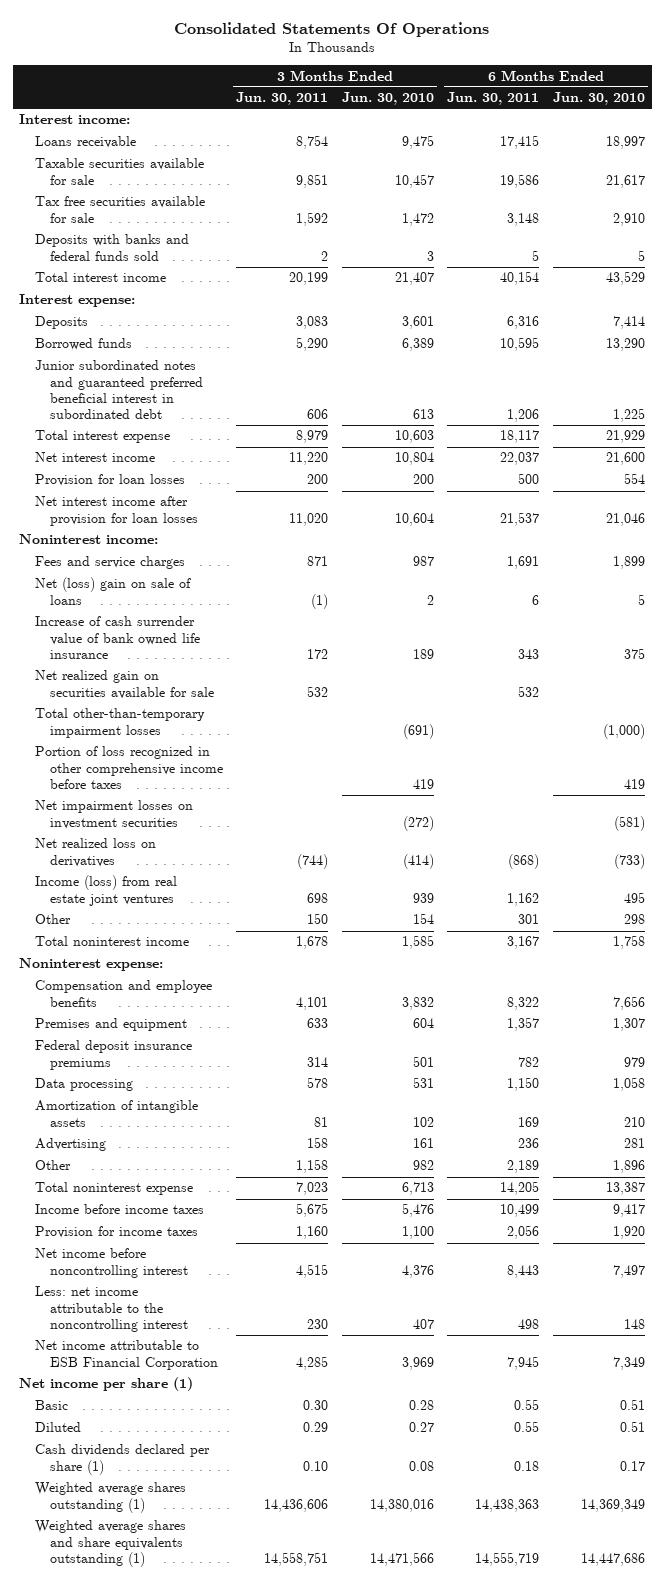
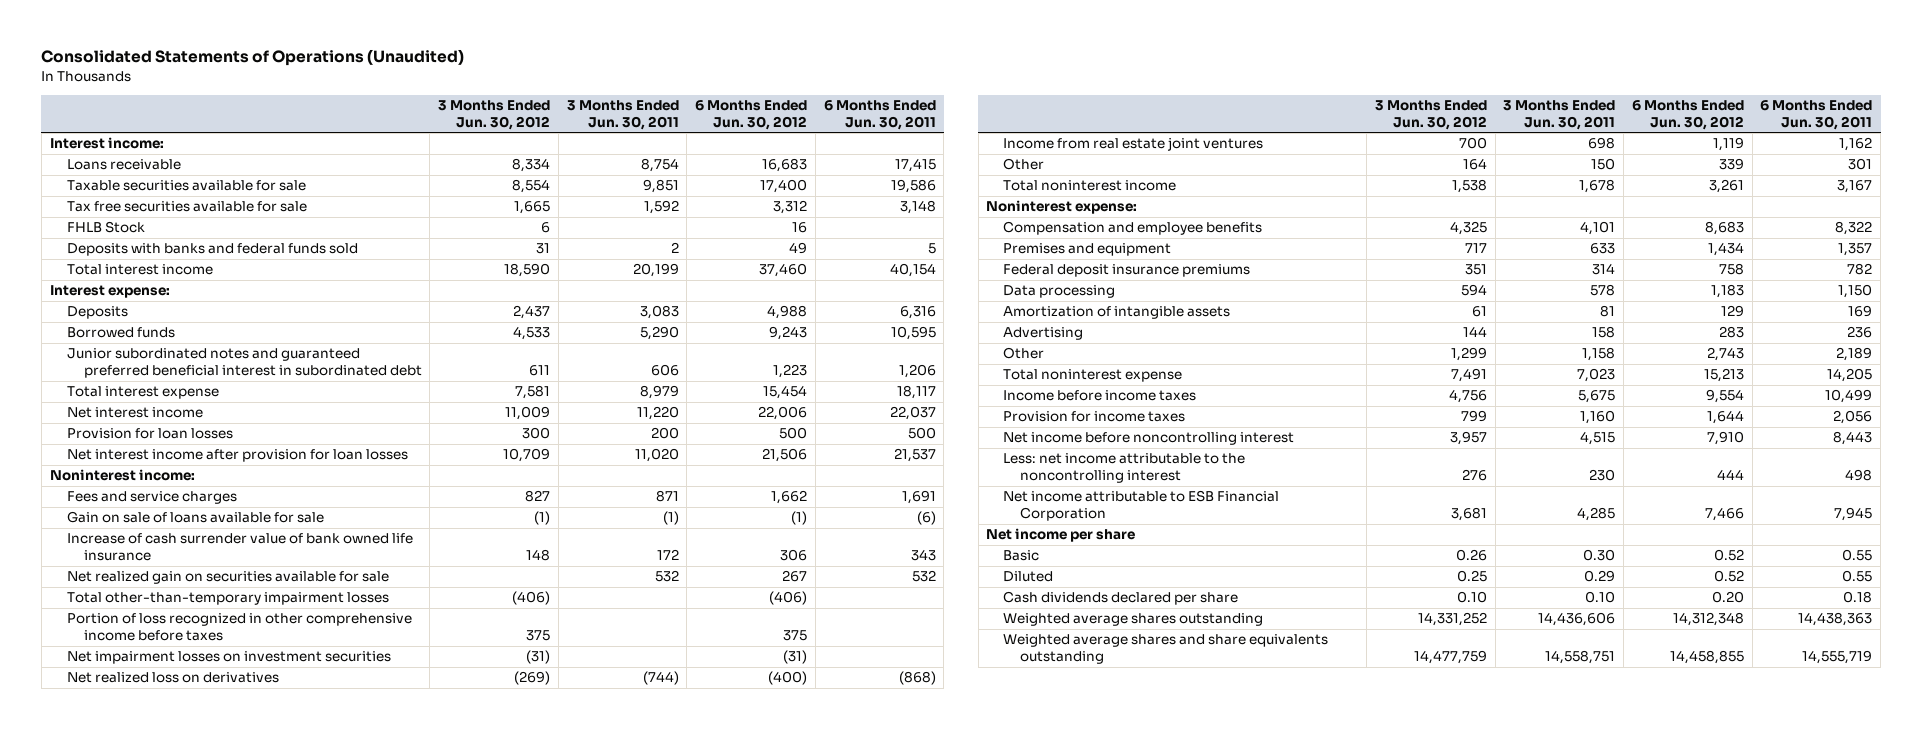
[174,21,490,37] Consolidated Statements Of Operations -> [41,49,465,67] Consolidated Statements of Operations (Unaudited)
[341,92,434,106] Jun. 30, 2010 -> none
[552,92,645,106] Jun. 30, 2010 -> none
none -> [438,100,551,130] 3 Months Ended Jun. 30, 2012
none -> [695,100,808,130] 6 Months Ended Jun. 30, 2012
none -> [66,221,145,234] FHLB Stock
[34,577,191,605] Net (loss) gain on sale of loans -> [66,511,324,524] Gain on sale of loans available for sale
[532,594,540,605] 6 -> [916,511,936,526] (6)
[34,875,177,906] Income (loss) from real estate joint ventures -> [1003,137,1264,152] Income from real estate joint ventures
[19,1377,194,1392] Net income per share (1) -> [986,528,1136,543] Net income per share
[34,1444,210,1475] Cash dividends declared per share (1) -> [1003,591,1239,606] Cash dividends declared per share
[34,1482,186,1513] Weighted average shares outstanding (1) -> [1003,613,1264,627] Weighted average shares outstanding
[34,1520,186,1567] Weighted average shares and share equivalents outstanding (1) -> [1003,634,1329,665] Weighted average shares and share equivalents outstanding

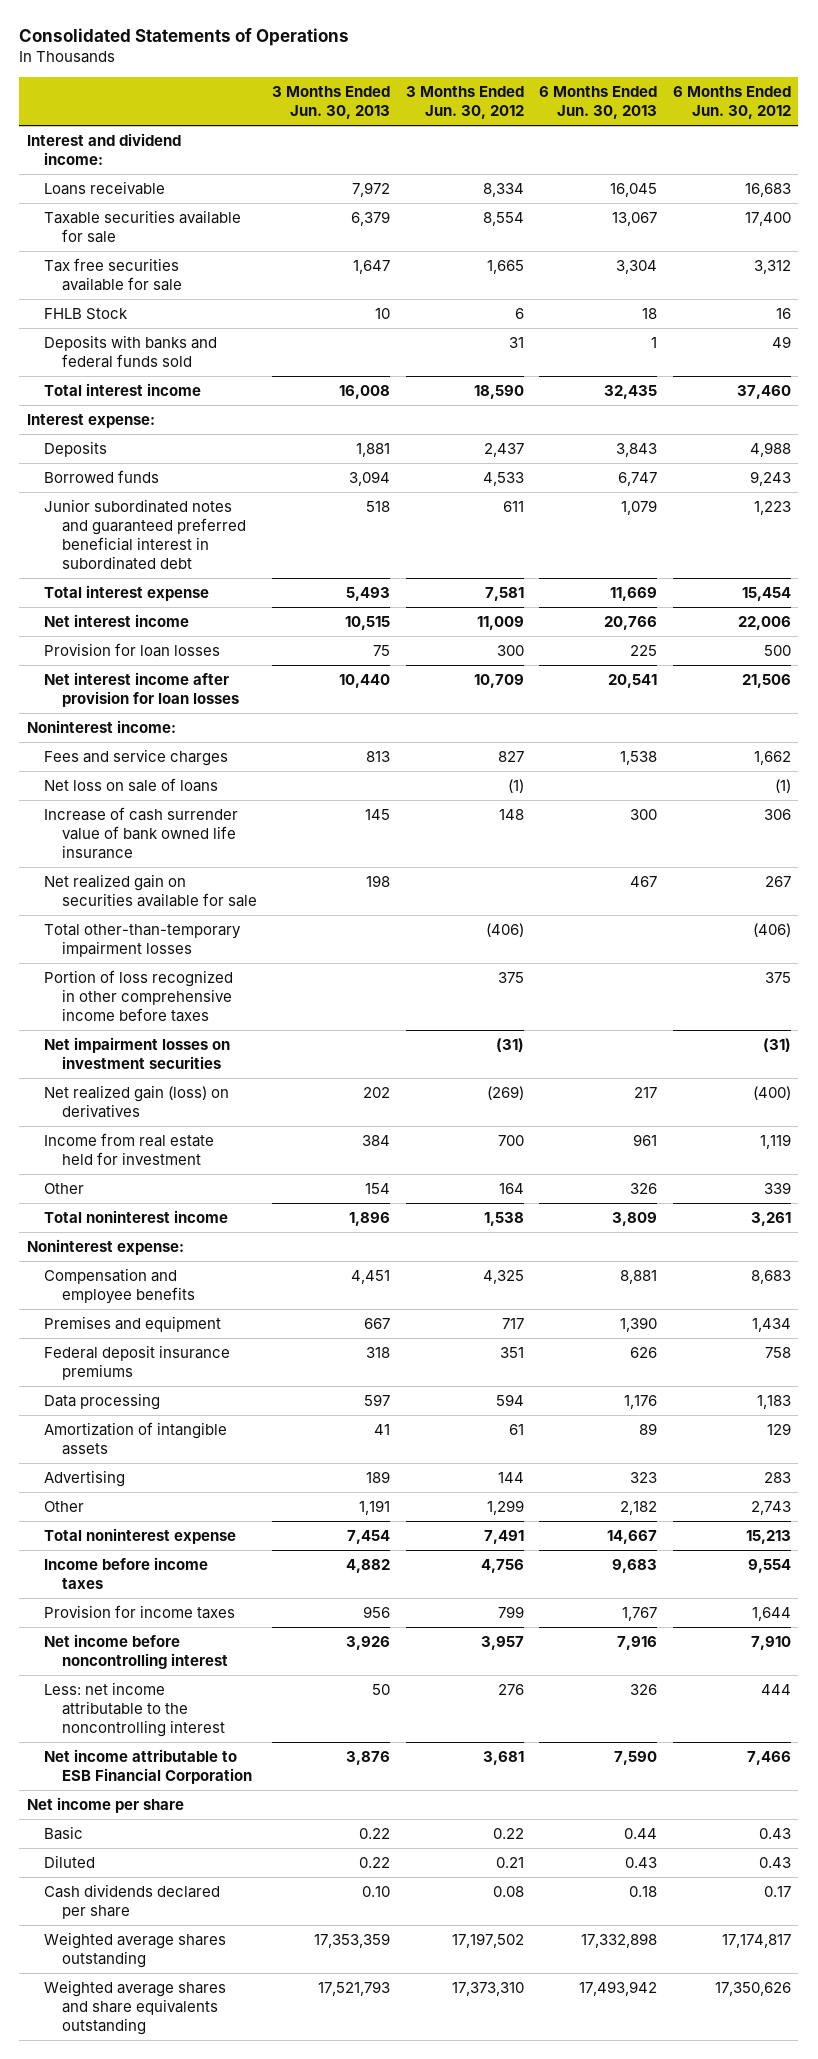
[41,49,465,67] Consolidated Statements of Operations (Unaudited) -> [19,28,350,47] Consolidated Statements of Operations
[566,100,679,130] 3 Months Ended Jun. 30, 2011 -> none
[823,100,936,130] 6 Months Ended Jun. 30, 2011 -> none
none -> [272,86,391,120] 3 Months Ended Jun. 30, 2013
none -> [539,86,658,120] 6 Months Ended Jun. 30, 2013
[49,137,164,150] Interest income: -> [27,132,182,165] Interest and dividend income:
[66,511,324,524] Gain on sale of loans available for sale -> [44,777,219,792] Net loss on sale of loans
[66,672,279,684] Net realized loss on derivatives -> [44,1084,230,1118] Net realized gain (loss) on derivatives
[1003,137,1264,152] Income from real estate joint ventures -> [44,1132,215,1165] Income from real estate held for investment
[1455,549,1487,562] 0.26 -> [492,1827,524,1839] 0.22
[1713,549,1744,562] 0.52 -> [758,1827,791,1839] 0.43
[1456,570,1487,583] 0.25 -> [495,1856,524,1868] 0.21
[1713,570,1744,583] 0.52 -> [758,1856,791,1868] 0.43
[1456,591,1487,604] 0.10 -> [492,1885,524,1897] 0.08
[1711,591,1744,604] 0.20 -> [763,1885,791,1897] 0.17
[1417,612,1487,627] 14,331,252 -> [451,1932,524,1948] 17,197,502
[1672,612,1744,627] 14,312,348 -> [721,1933,791,1948] 17,174,817
[1413,650,1487,665] 14,477,759 -> [451,1981,524,1996] 17,373,310
[1669,650,1744,665] 14,458,855 -> [714,1981,791,1996] 17,350,626

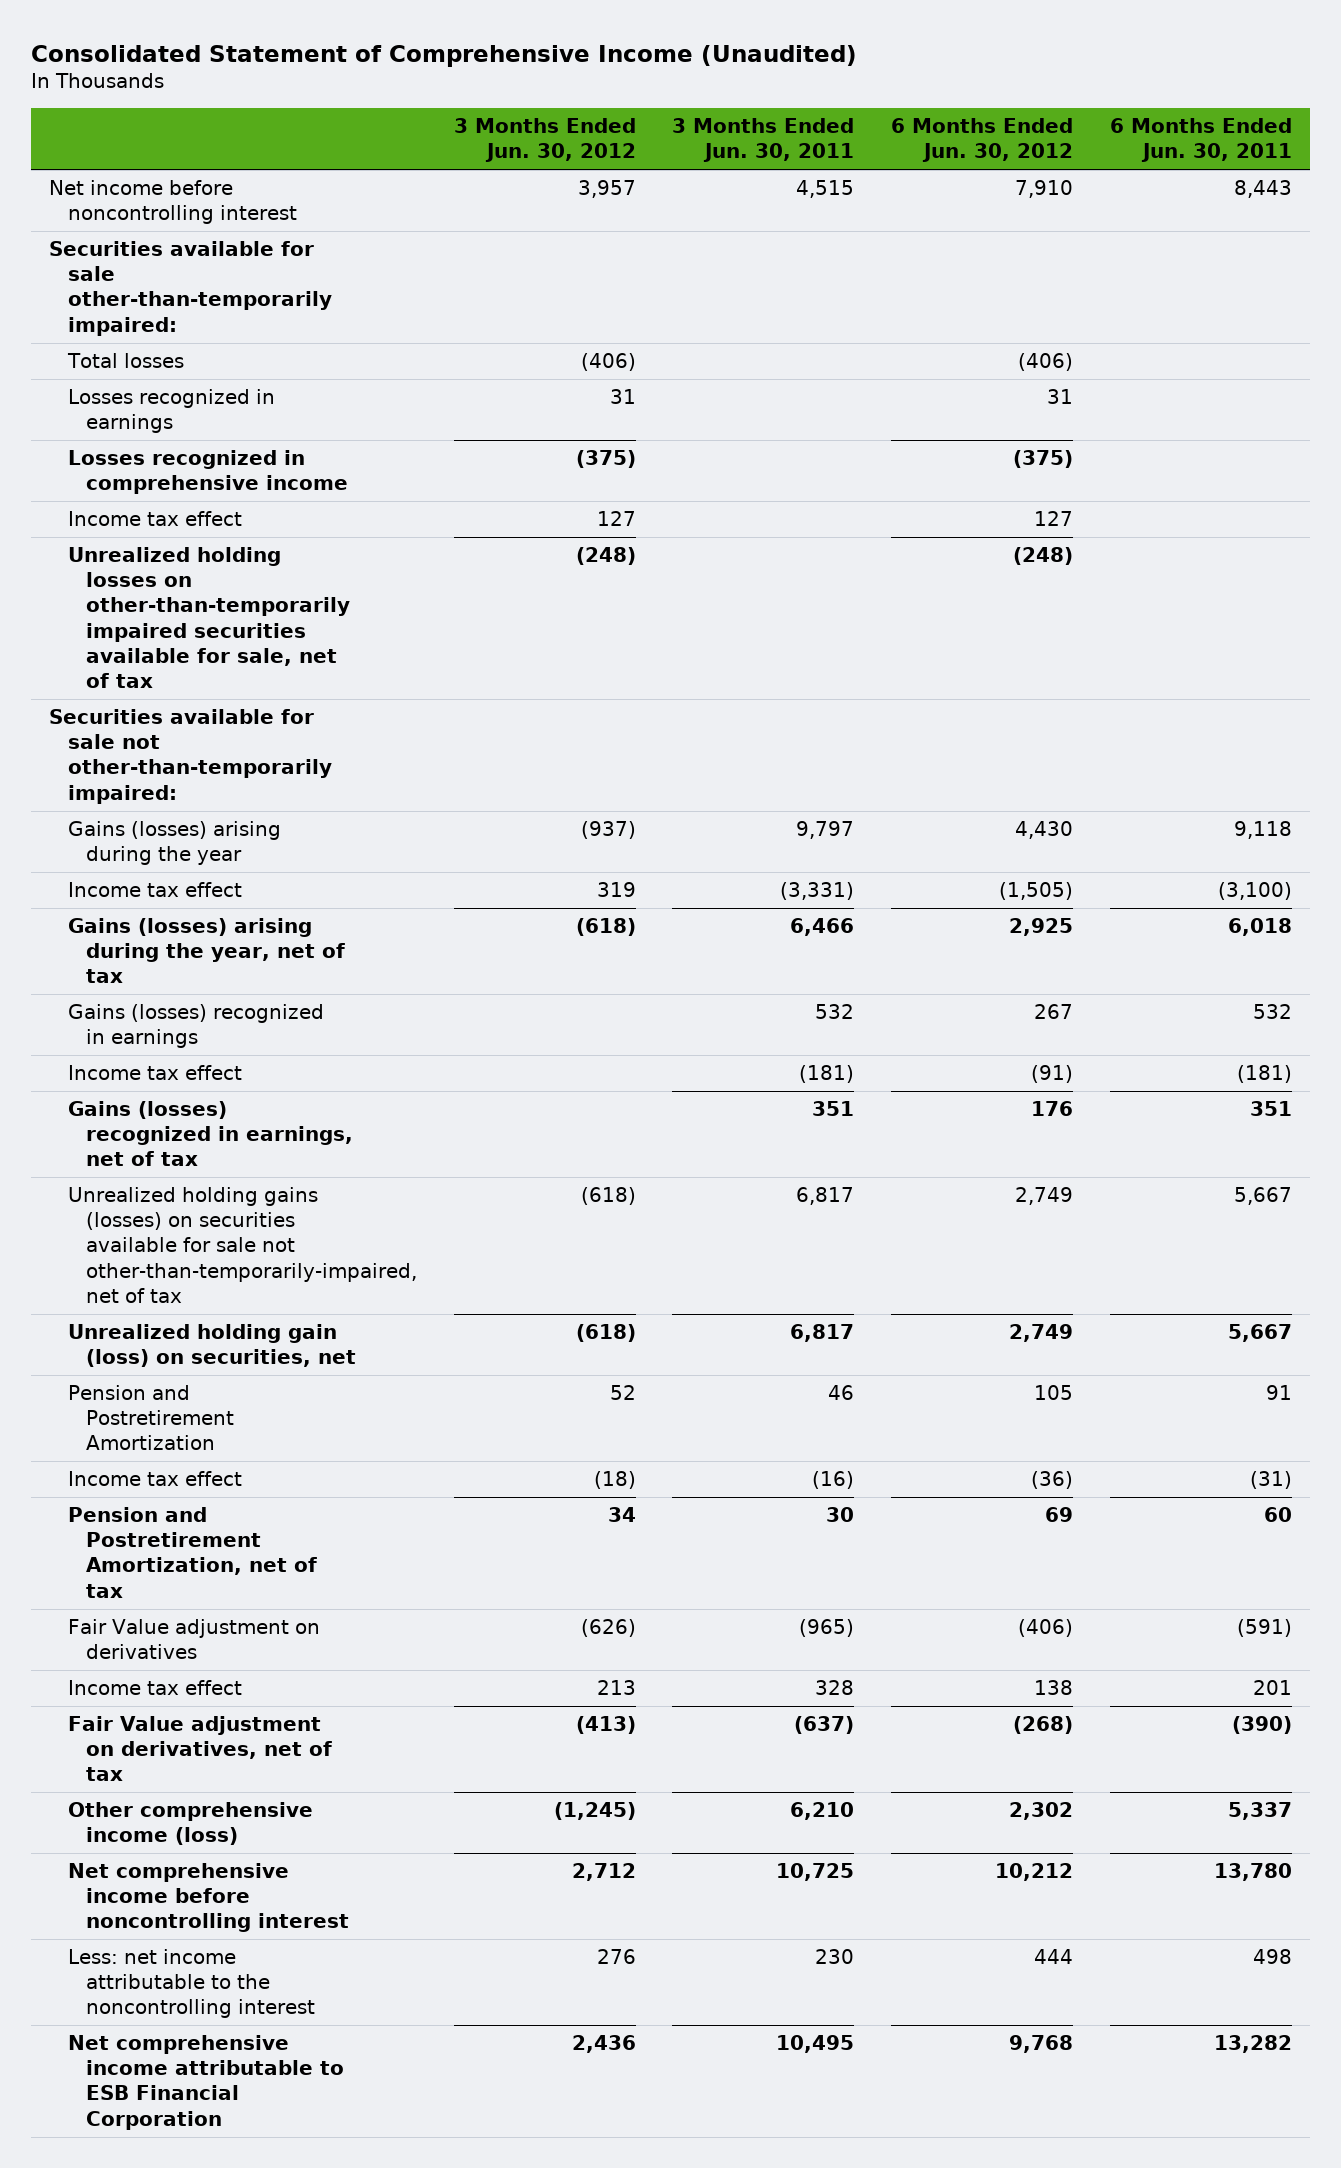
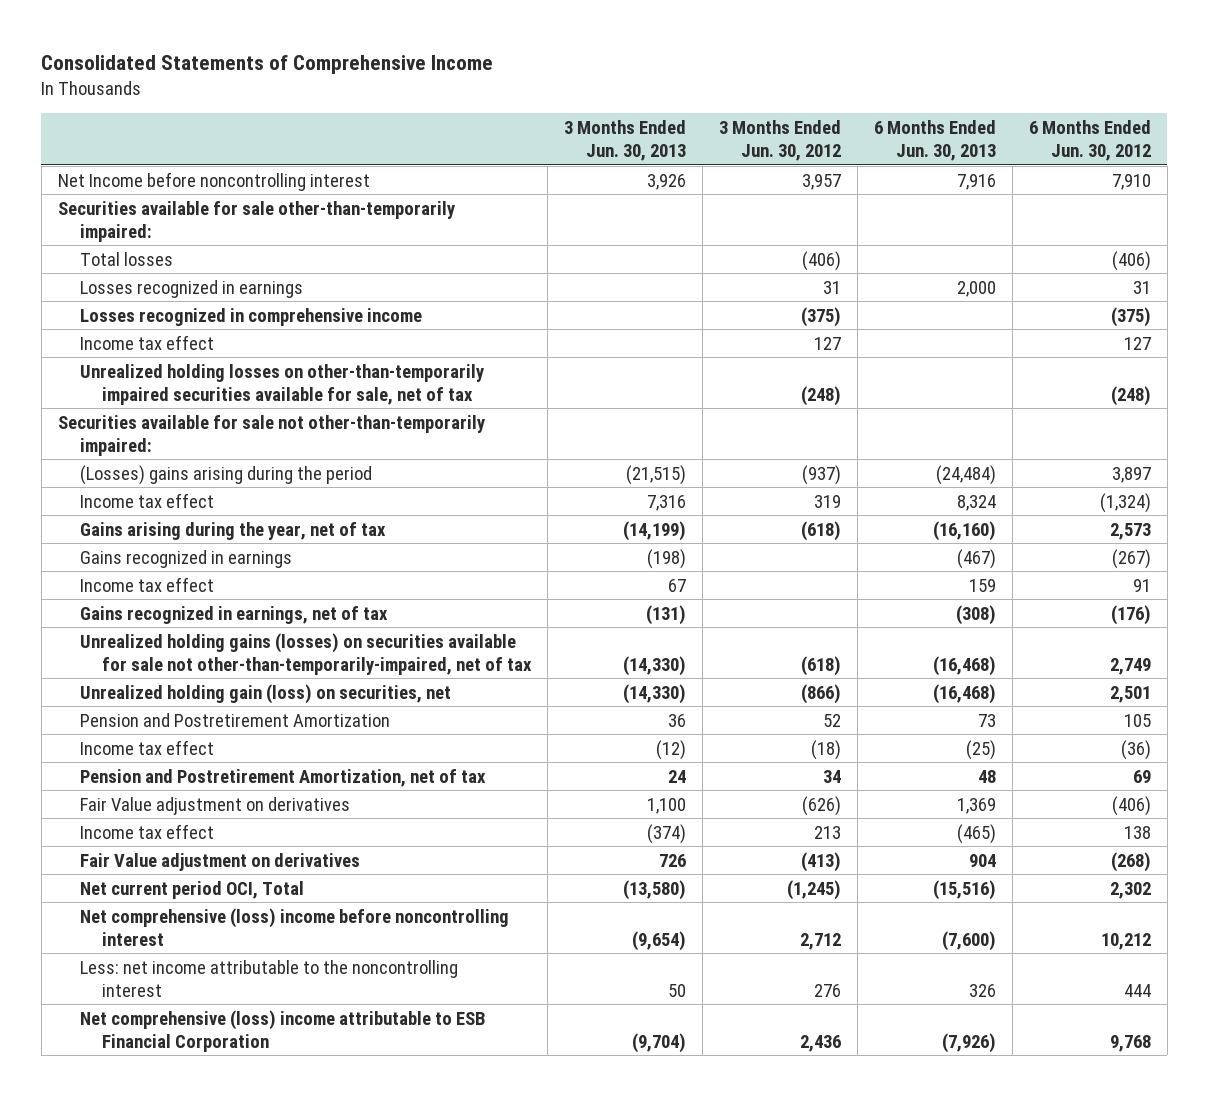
[31,44,858,67] Consolidated Statement of Comprehensive Income (Unaudited) -> [41,55,494,75] Consolidated Statements of Comprehensive Income
[672,118,855,163] 3 Months Ended Jun. 30, 2011 -> none
[1109,118,1292,163] 6 Months Ended Jun. 30, 2011 -> none
none -> [563,119,686,162] 3 Months Ended Jun. 30, 2013
none -> [873,119,996,162] 6 Months Ended Jun. 30, 2013
[49,180,297,225] Net income before noncontrolling interest -> [58,171,371,191] Net Income before noncontrolling interest
[67,821,281,866] Gains (losses) arising during the year -> [79,464,372,485] (Losses) gains arising during the period
[1015,821,1074,840] 4,430 -> [1111,466,1151,483] 3,897
[999,882,1074,901] (1,505) -> [1099,492,1151,513] (1,324)
[67,918,346,984] Gains (losses) arising during the year, net of tax -> [79,521,386,540] Gains arising during the year, net of tax
[1009,918,1074,937] 2,925 -> [1109,522,1151,540] 2,573
[67,1004,324,1049] Gains (losses) recognized in earnings -> [79,549,292,568] Gains recognized in earnings
[1034,1004,1074,1020] 267 -> [1111,548,1151,569] (267)
[1031,1065,1074,1084] (91) -> [1132,578,1151,592] 91
[67,1101,354,1167] Gains (losses) recognized in earnings, net of tax -> [79,605,388,624] Gains recognized in earnings, net of tax
[1031,1101,1074,1117] 176 -> [1110,604,1151,625] (176)
[575,1324,636,1343] (618) -> [800,683,841,704] (866)
[1009,1324,1074,1343] 2,749 -> [1109,685,1151,703] 2,501
[67,1716,333,1782] Fair Value adjustment on derivatives, net of tax -> [79,852,360,871] Fair Value adjustment on derivatives
[67,1802,313,1846] Other comprehensive income (loss) -> [79,880,304,899] Net current period OCI, Total
[67,1863,350,1933] Net comprehensive income before noncontrolling interest -> [79,907,509,946] Net comprehensive (loss) income before noncontrolling interest
[67,2035,345,2130] Net comprehensive income attributable to ESB Financial Corporation -> [79,1009,485,1052] Net comprehensive (loss) income attributable to ESB Financial Corporation

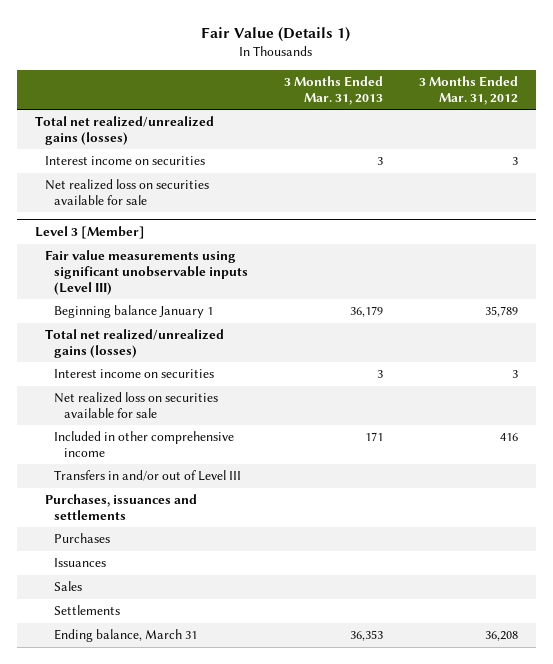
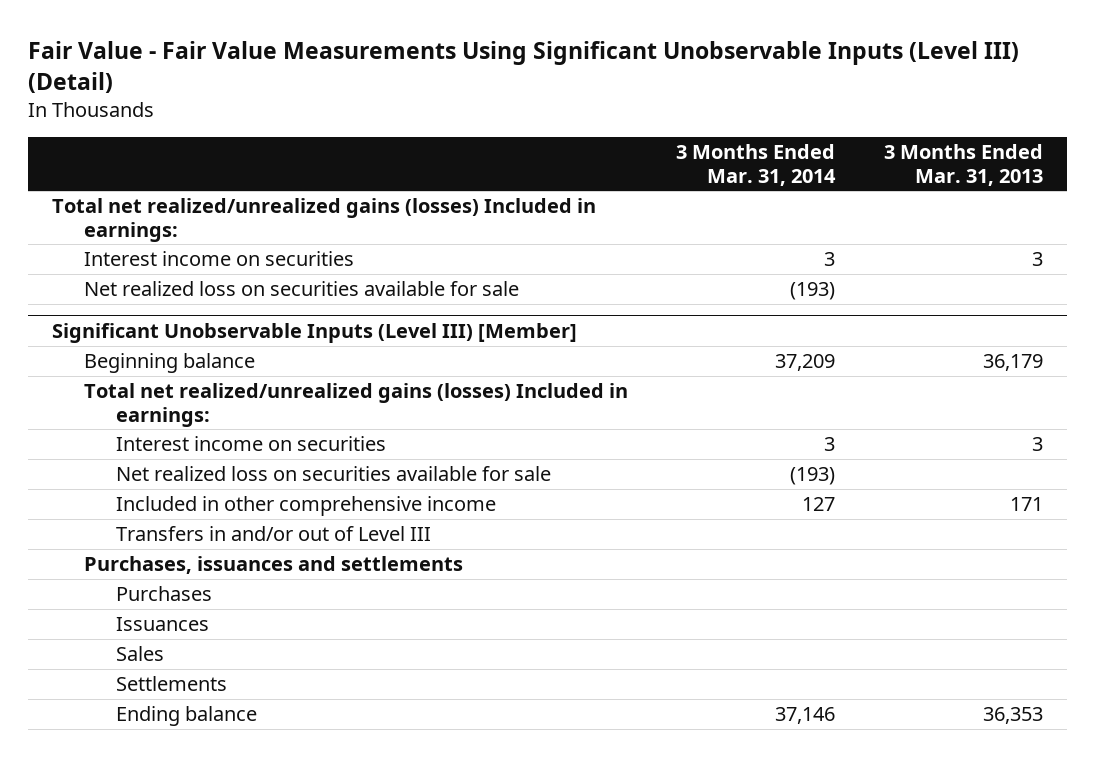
[201,26,351,42] Fair Value (Details 1) -> [27,40,1019,93] Fair Value - Fair Value Measurements Using Significant Unobservable Inputs (Level III) (Detail)
[419,76,519,105] 3 Months Ended Mar. 31, 2012 -> none
none -> [676,143,837,186] 3 Months Ended Mar. 31, 2014
[34,116,214,146] Total net realized/unrealized gains (losses) -> [51,198,596,242] Total net realized/unrealized gains (losses) Included in earnings:
[34,226,145,240] Level 3 [Member] -> none
[44,250,249,295] Fair value measurements using significant unobservable inputs (Level III) -> none
none -> [51,322,577,343] Significant Unobservable Inputs (Level III) [Member]
[54,305,214,319] Beginning balance January 1 -> [83,353,255,374] Beginning balance
[44,329,224,359] Total net realized/unrealized gains (losses) -> [83,383,628,427] Total net realized/unrealized gains (losses) Included in earnings:
[54,629,198,643] Ending balance, March 31 -> [115,706,257,727] Ending balance

